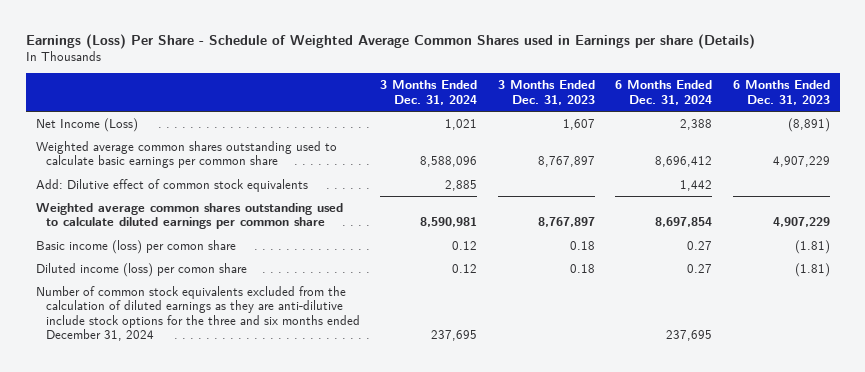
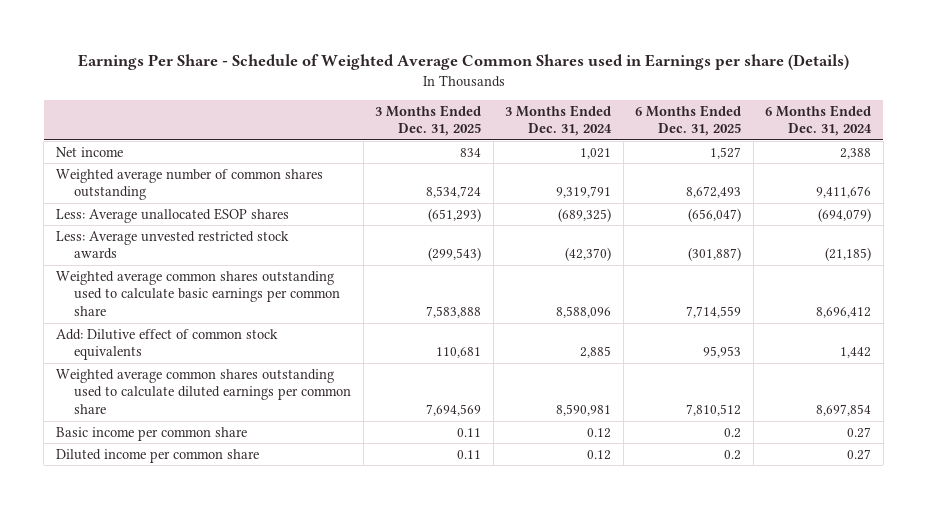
[25,33,755,49] Earnings (Loss) Per Share - Schedule of Weighted Average Common Shares used in Earnings per share (Details) -> [77,54,849,71] Earnings Per Share - Schedule of Weighted Average Common Shares used in Earnings per share (Details)
[497,80,595,105] 3 Months Ended Dec. 31, 2023 -> none
[732,80,830,105] 6 Months Ended Dec. 31, 2023 -> none
none -> [375,104,482,137] 3 Months Ended Dec. 31, 2025
none -> [635,104,742,137] 6 Months Ended Dec. 31, 2025
[35,117,138,132] Net Income (Loss) -> [55,146,123,157] Net income
none -> [55,168,323,201] Weighted average number of common shares outstanding
none -> [55,207,289,223] Less: Average unallocated ESOP shares
none -> [55,230,289,260] Less: Average unvested restricted stock awards
[35,285,360,342] Number of common stock equivalents excluded from the calculation of diluted earnings as they are anti-dilutive include stock options for the three and six months ended December 31, 2024 -> none
[35,239,236,254] Basic income (loss) per comon share -> [55,426,247,441] Basic income per common share
[35,262,247,277] Diluted income (loss) per comon share -> [55,448,259,463] Diluted income per common share

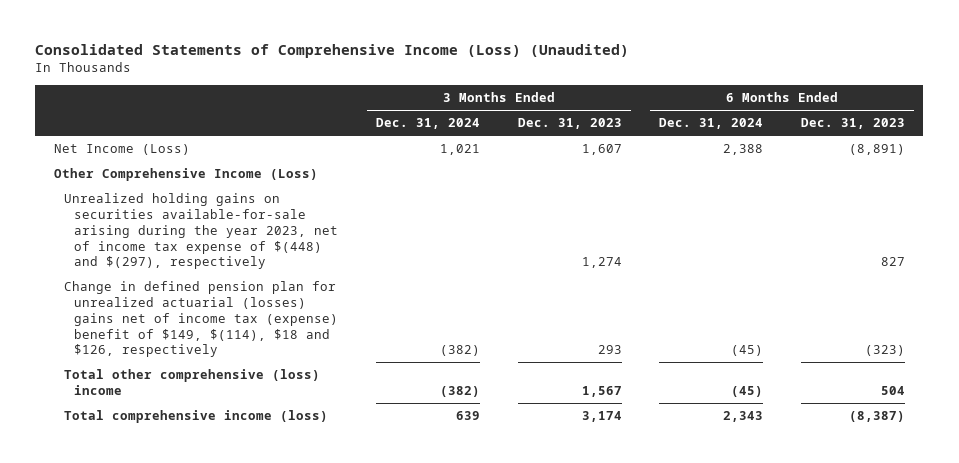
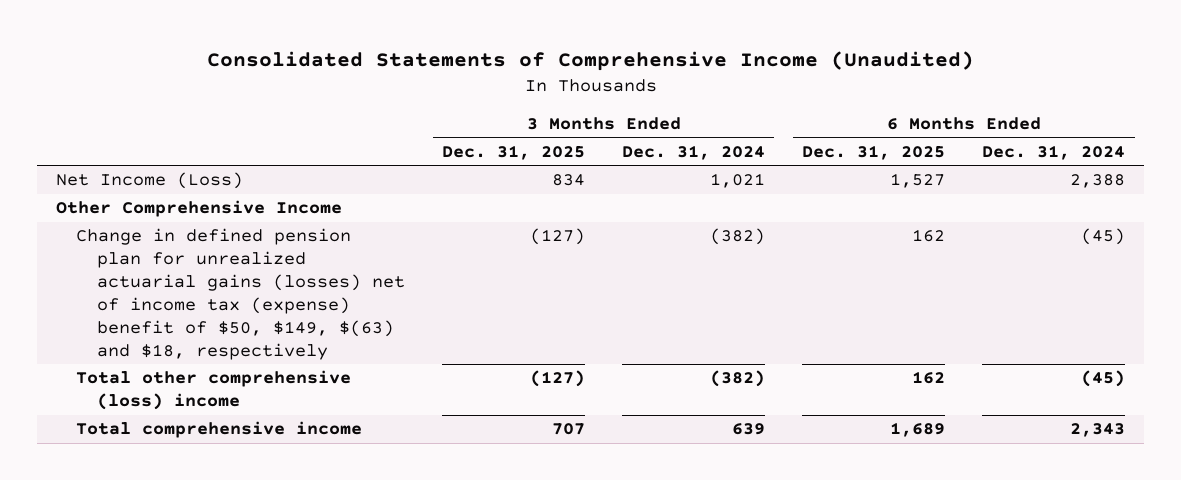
[35,43,630,58] Consolidated Statements of Comprehensive Income (Loss) (Unaudited) -> [206,51,974,72] Consolidated Statements of Comprehensive Income (Unaudited)
[517,118,622,130] Dec. 31, 2023 -> none
[800,118,905,130] Dec. 31, 2023 -> none
none -> [442,144,586,160] Dec. 31, 2025
none -> [802,144,946,160] Dec. 31, 2025
[64,193,339,270] Unrealized holding gains on securities available-for-sale arising during the year 2023, net of income tax expense of $(448) and $(297), respectively -> none
[53,168,318,182] Other Comprehensive Income (Loss) -> [55,200,342,218] Other Comprehensive Income
[64,281,339,358] Change in defined pension plan for unrealized actuarial (losses) gains net of income tax (expense) benefit of $149, $(114), $18 and $126, respectively -> [76,228,405,360] Change in defined pension plan for unrealized actuarial gains (losses) net of income tax (expense) benefit of $50, $149, $(63) and $18, respectively
[64,410,329,424] Total comprehensive income (loss) -> [76,421,363,439] Total comprehensive income

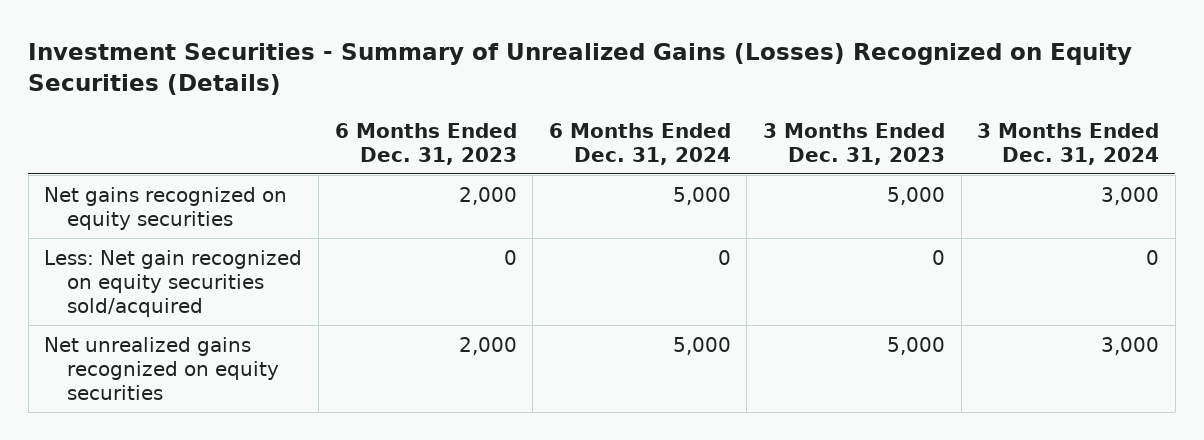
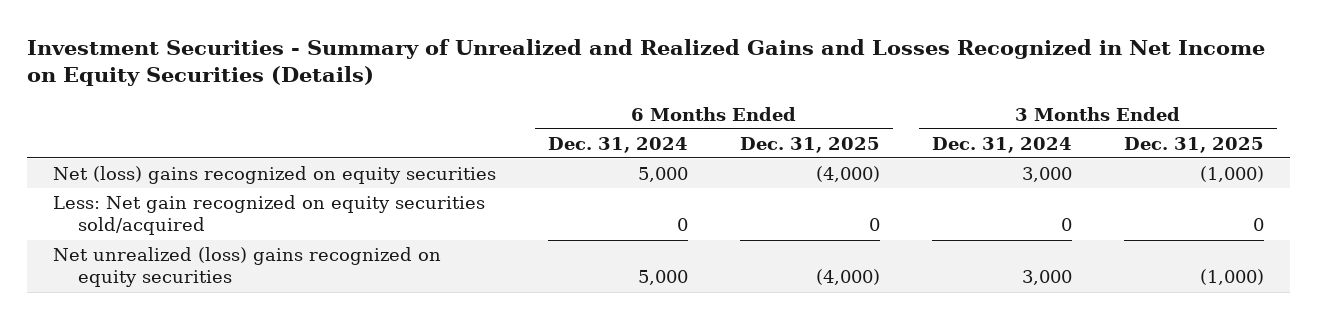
[28,42,1133,95] Investment Securities - Summary of Unrealized Gains (Losses) Recognized on Equity Securities (Details) -> [27,38,1266,87] Investment Securities - Summary of Unrealized and Realized Gains and Losses Recognized in Net Income on Equity Securities (Details)
[334,122,517,165] 6 Months Ended Dec. 31, 2023 -> none
[763,122,946,165] 3 Months Ended Dec. 31, 2023 -> none
none -> [739,136,880,153] Dec. 31, 2025
none -> [1123,136,1264,153] Dec. 31, 2025
[44,186,288,230] Net gains recognized on equity securities -> [53,166,497,185] Net (loss) gains recognized on equity securities
[44,336,279,401] Net unrealized gains recognized on equity securities -> [53,247,442,288] Net unrealized (loss) gains recognized on equity securities

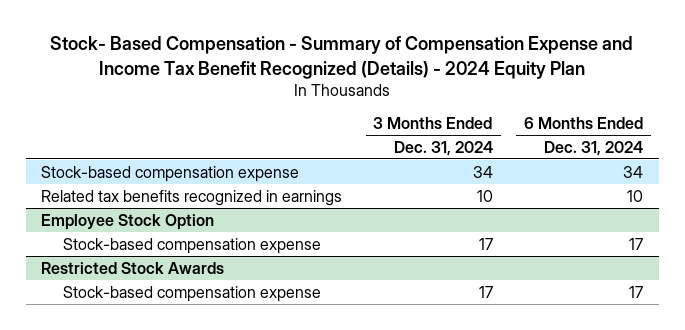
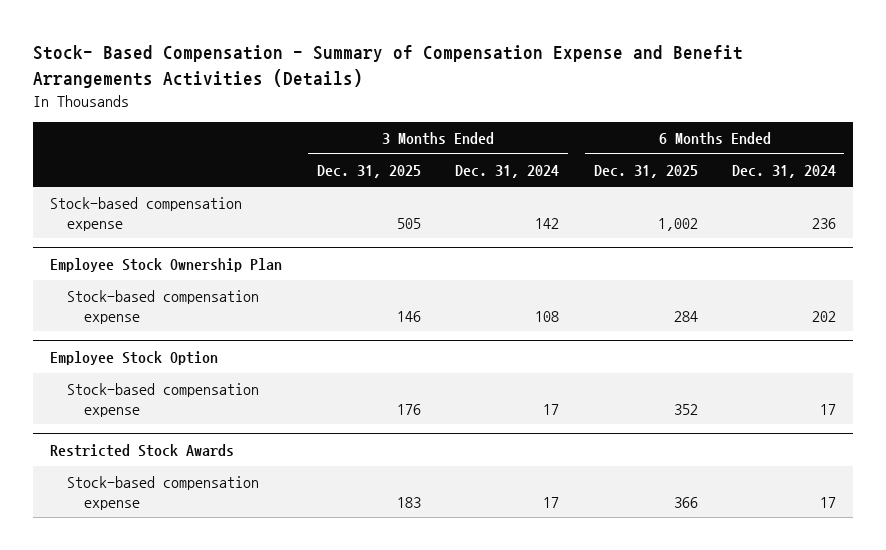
[50,36,634,79] Stock- Based Compensation - Summary of Compensation Expense and Income Tax Benefit Recognized (Details) - 2024 Equity Plan -> [33,45,744,88] Stock- Based Compensation - Summary of Compensation Expense and Benefit Arrangements Activities (Details)
none -> [316,165,421,179] Dec. 31, 2025
none -> [593,165,698,179] Dec. 31, 2025
[41,189,343,206] Related tax benefits recognized in earnings -> none
[472,165,493,178] 34 -> [535,217,560,229] 142
[623,165,644,178] 34 -> [811,217,836,229] 236
none -> [50,257,283,272] Employee Stock Ownership Plan
none -> [67,290,260,324] Stock-based compensation expense

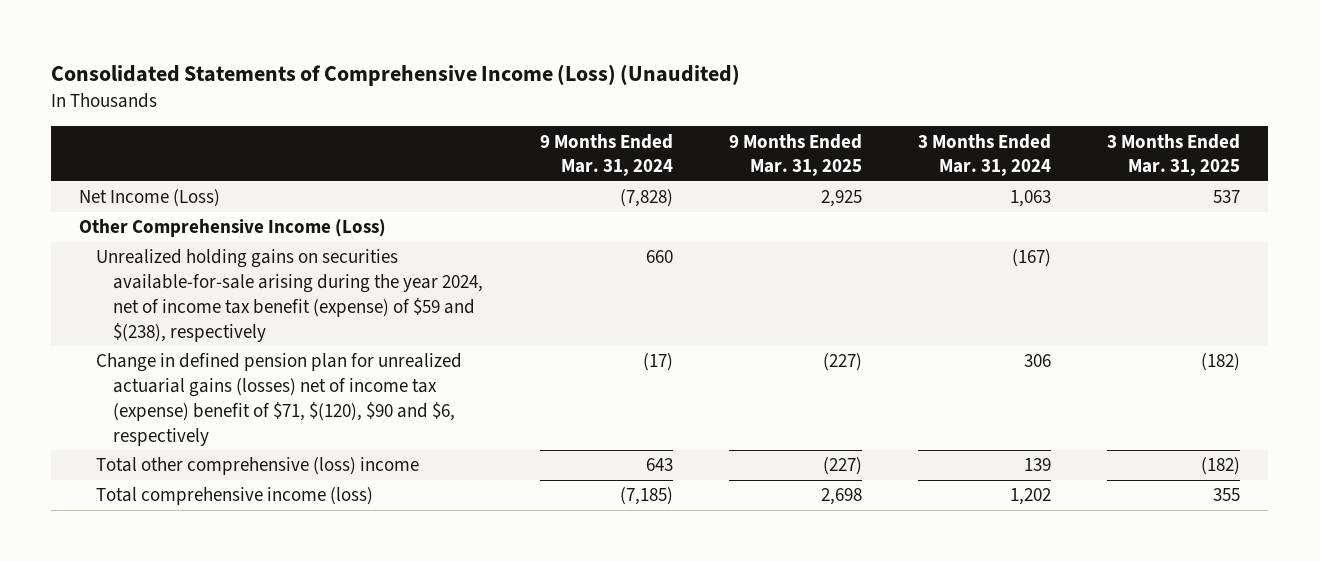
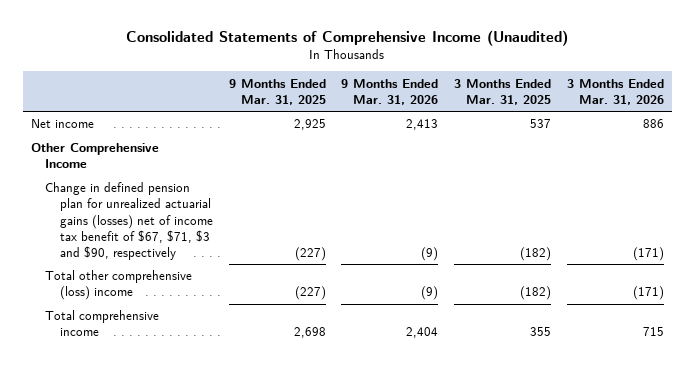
[51,64,741,87] Consolidated Statements of Comprehensive Income (Loss) (Unaudited) -> [126,30,569,47] Consolidated Statements of Comprehensive Income (Unaudited)
[539,133,673,177] 9 Months Ended Mar. 31, 2024 -> none
[918,133,1052,177] 3 Months Ended Mar. 31, 2024 -> none
none -> [341,78,439,105] 9 Months Ended Mar. 31, 2026
none -> [566,78,664,105] 3 Months Ended Mar. 31, 2026
[96,249,484,342] Unrealized holding gains on securities available-for-sale arising during the year 2024, net of income tax benefit (expense) of $59 and $(238), respectively -> none
[79,189,221,208] Net Income (Loss) -> [30,119,94,129] Net income
[79,219,387,238] Other Comprehensive Income (Loss) -> [30,143,159,169] Other Comprehensive Income
[96,353,463,446] Change in defined pension plan for unrealized actuarial gains (losses) net of income tax (expense) benefit of $71, $(120), $90 and $6, respectively -> [45,182,213,260] Change in defined pension plan for unrealized actuarial gains (losses) net of income tax benefit of $67, $71, $3 and $90, respectively
[96,487,374,506] Total comprehensive income (loss) -> [45,310,160,337] Total comprehensive income

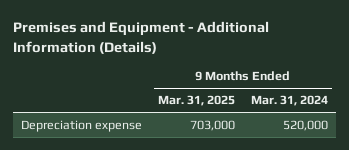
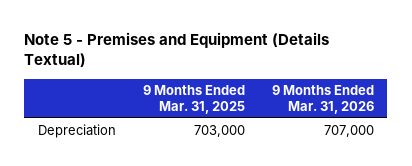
[12,21,269,54] Premises and Equipment - Additional Information (Details) -> [24,31,330,68] Note 5 - Premises and Equipment (Details Textual)
[251,95,329,107] Mar. 31, 2024 -> none
none -> [271,84,374,114] 9 Months Ended Mar. 31, 2026
[20,120,142,133] Depreciation expense -> [37,124,116,139] Depreciation

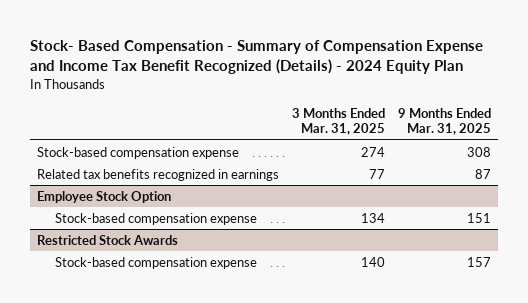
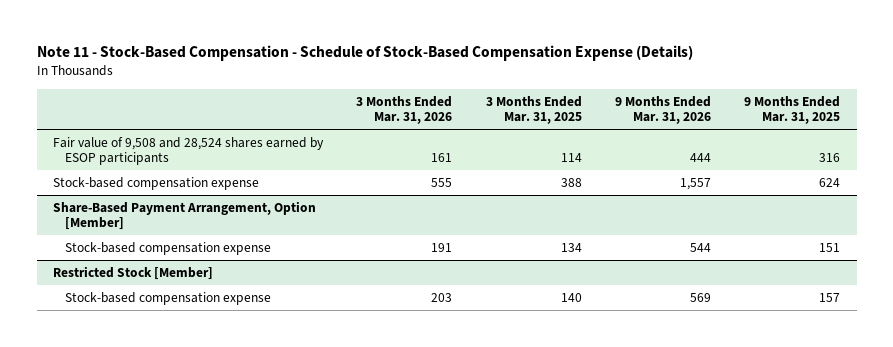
[30,39,484,74] Stock- Based Compensation - Summary of Compensation Expense and Income Tax Benefit Recognized (Details) - 2024 Equity Plan -> [36,45,693,62] Note 11 - Stock-Based Compensation - Schedule of Stock-Based Compensation Expense (Details)
none -> [356,95,453,124] 3 Months Ended Mar. 31, 2026
none -> [614,95,711,124] 9 Months Ended Mar. 31, 2026
[36,168,279,181] Related tax benefits recognized in earnings -> none
none -> [53,136,325,166] Fair value of 9,508 and 28,524 shares earned by ESOP participants
[360,146,385,157] 274 -> [560,177,582,187] 388
[466,146,491,157] 308 -> [819,177,841,187] 624
[36,190,171,203] Employee Stock Option -> [53,200,317,231] Share-Based Payment Arrangement, Option [Member]
[36,234,178,245] Restricted Stock Awards -> [53,265,214,280] Restricted Stock [Member]

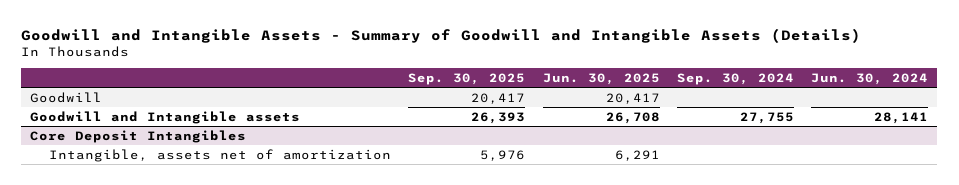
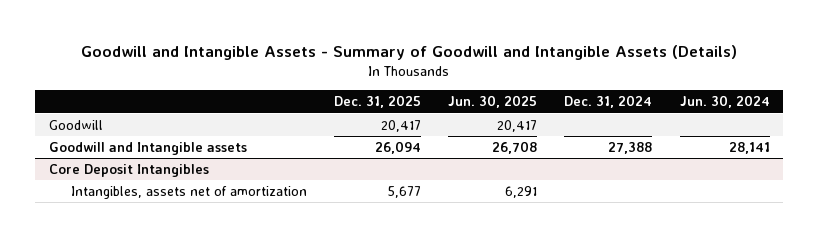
[408,72,526,85] Sep. 30, 2025 -> none
[677,72,795,85] Sep. 30, 2024 -> none
none -> [333,95,421,109] Dec. 31, 2025
none -> [564,95,653,109] Dec. 31, 2024
[48,148,391,162] Intangible, assets net of amortization -> [70,186,307,200] Intangibles, assets net of amortization

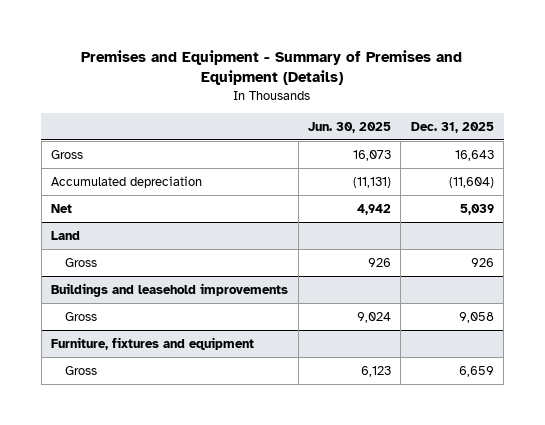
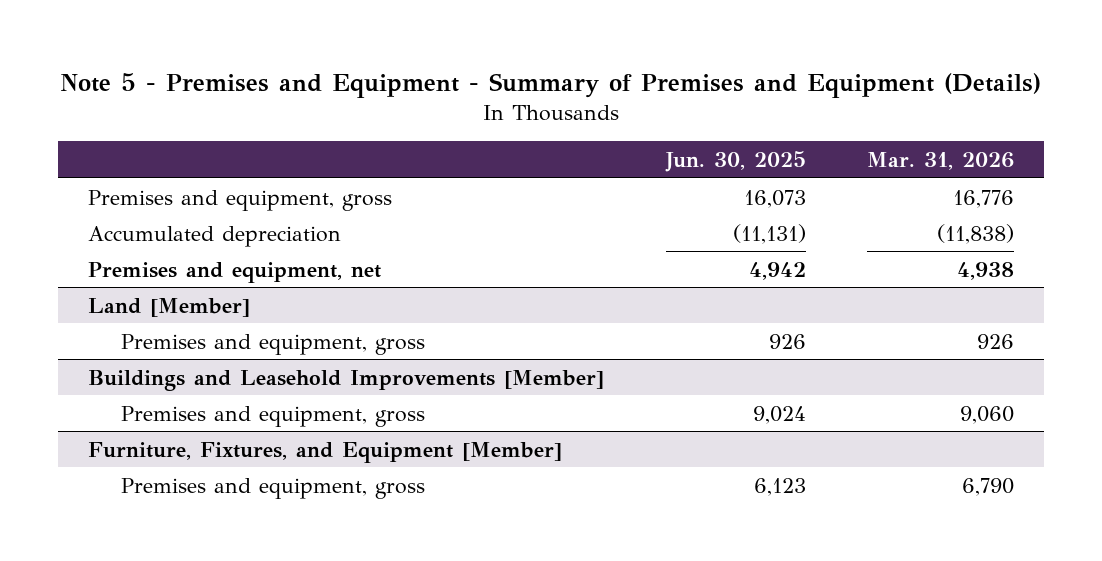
[81,49,463,86] Premises and Equipment - Summary of Premises and Equipment (Details) -> [59,73,1041,99] Note 5 - Premises and Equipment - Summary of Premises and Equipment (Details)
[410,121,494,133] Dec. 31, 2025 -> none
none -> [866,152,1014,171] Mar. 31, 2026
[51,149,84,159] Gross -> [88,189,393,211] Premises and equipment, gross
[51,203,73,213] Net -> [88,261,382,283] Premises and equipment, net
[51,230,81,240] Land -> [88,297,251,317] Land [Member]
[64,257,97,267] Gross -> [121,333,426,355] Premises and equipment, gross
[51,282,289,297] Buildings and leasehold improvements -> [88,369,605,391] Buildings and Leasehold Improvements [Member]
[64,311,97,321] Gross -> [121,405,426,427] Premises and equipment, gross
[51,336,255,350] Furniture, fixtures and equipment -> [88,441,563,463] Furniture, Fixtures, and Equipment [Member]
[64,365,97,375] Gross -> [121,477,426,499] Premises and equipment, gross

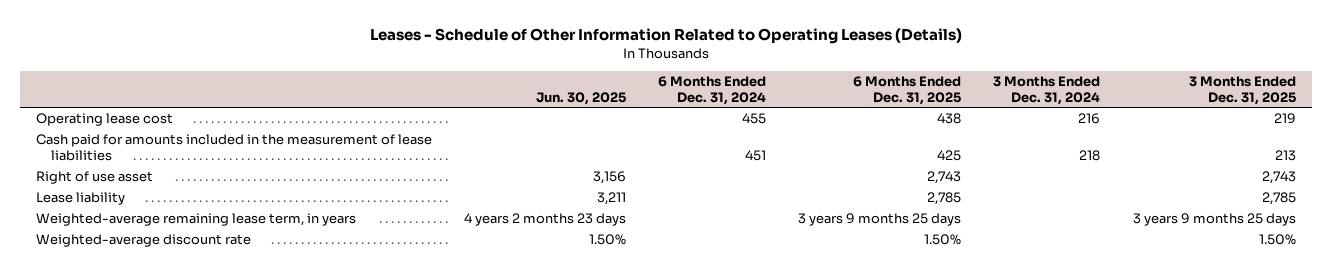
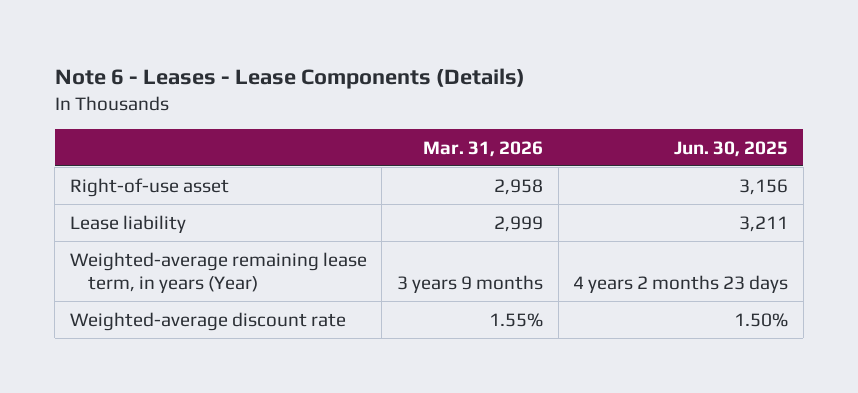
[369,27,962,44] Leases - Schedule of Other Information Related to Operating Leases (Details) -> [54,68,525,90] Note 6 - Leases - Lease Components (Details)
[658,75,767,105] 6 Months Ended Dec. 31, 2024 -> none
[853,75,962,105] 6 Months Ended Dec. 31, 2025 -> none
[993,75,1101,105] 3 Months Ended Dec. 31, 2024 -> none
[1188,75,1296,105] 3 Months Ended Dec. 31, 2025 -> none
none -> [423,140,544,157] Mar. 31, 2026
[35,113,173,127] Operating lease cost -> none
[35,134,432,161] Cash paid for amounts included in the measurement of lease liabilities -> none
[35,171,153,185] Right of use asset -> [69,177,229,197] Right-of-use asset
[35,213,356,227] Weighted-average remaining lease term, in years -> [69,251,367,293] Weighted-average remaining lease term, in years (Year)

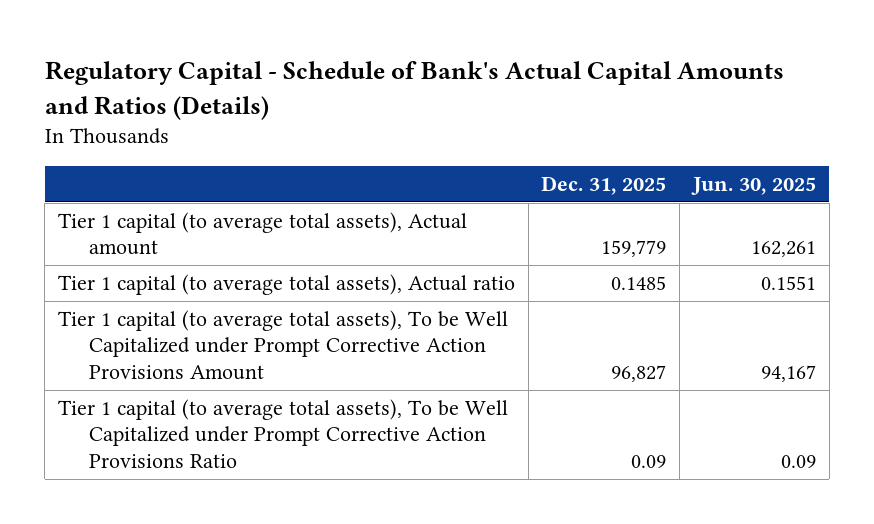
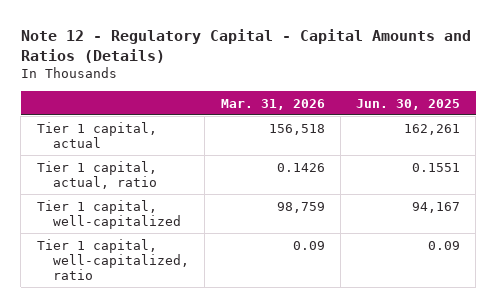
[44,61,784,120] Regulatory Capital - Schedule of Bank's Actual Capital Amounts and Ratios (Details) -> [20,28,471,63] Note 12 - Regulatory Capital - Capital Amounts and Ratios (Details)
[541,176,667,196] Dec. 31, 2025 -> none
none -> [220,98,325,110] Mar. 31, 2026
[57,212,467,256] Tier 1 capital (to average total assets), Actual amount -> [36,121,157,148] Tier 1 capital, actual
[57,274,515,296] Tier 1 capital (to average total assets), Actual ratio -> [36,160,158,189] Tier 1 capital, actual, ratio
[57,310,508,380] Tier 1 capital (to average total assets), To be Well Capitalized under Prompt Corrective Action Provisions Amount -> [36,199,182,229] Tier 1 capital, well-capitalized
[57,399,508,468] Tier 1 capital (to average total assets), To be Well Capitalized under Prompt Corrective Action Provisions Ratio -> [36,238,190,281] Tier 1 capital, well-capitalized, ratio

